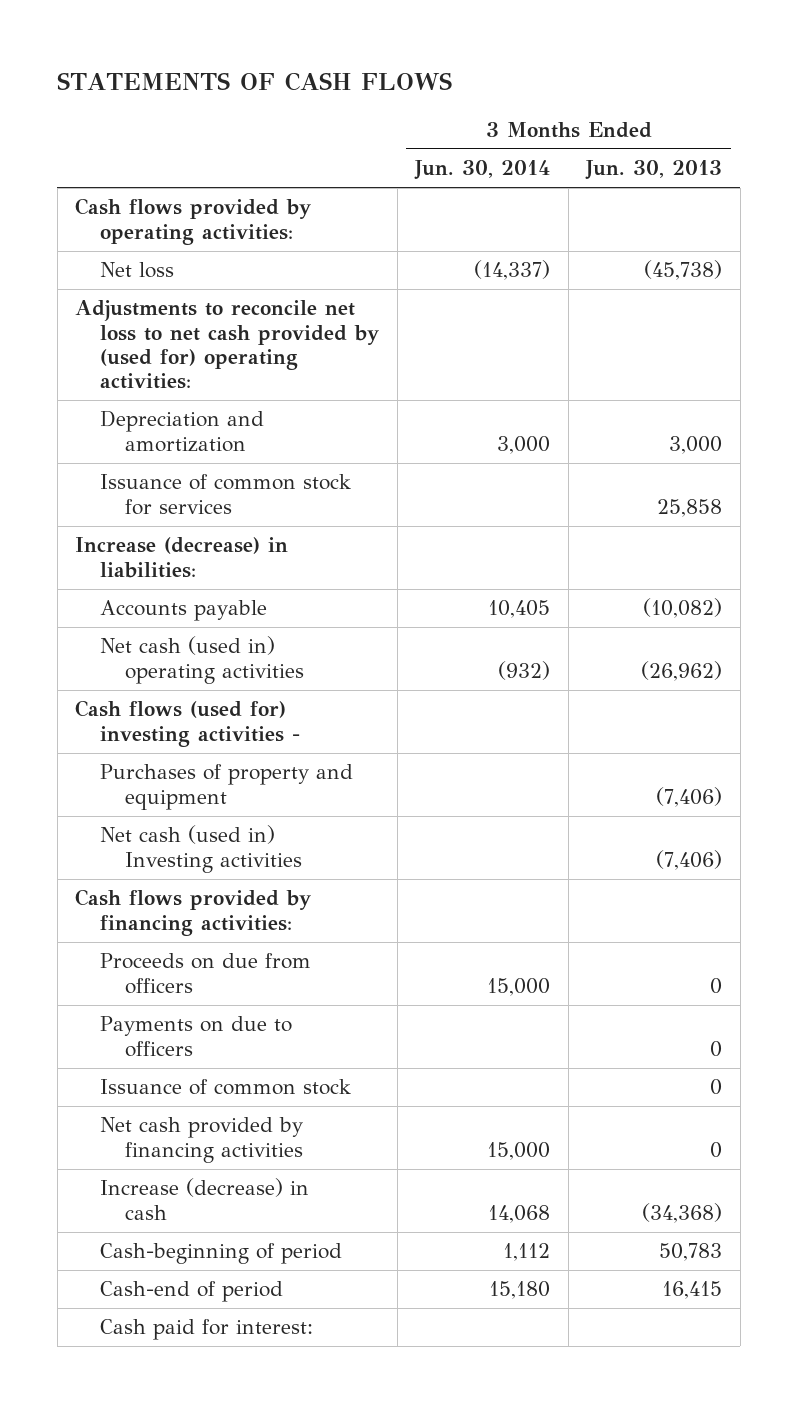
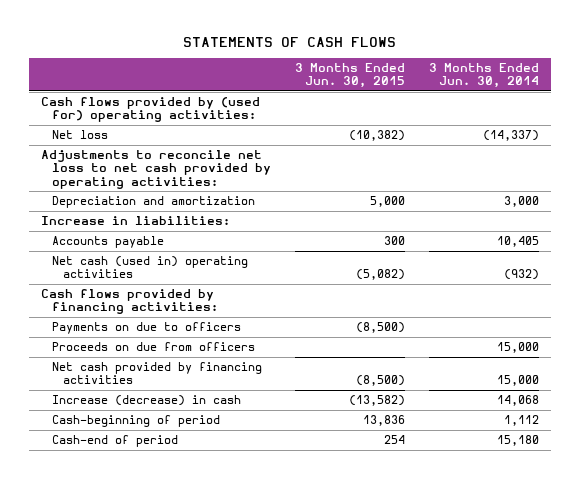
[585,160,723,181] Jun. 30, 2013 -> none
none -> [295,62,406,89] 3 Months Ended Jun. 30, 2015
[75,198,312,245] Cash flows provided by operating activities: -> [40,97,260,123] Cash flows provided by (used for) operating activities:
[75,300,380,390] Adjustments to reconcile net loss to net cash provided by (used for) operating activities: -> [40,150,272,189] Adjustments to reconcile net loss to net cash provided by operating activities:
[100,474,352,515] Issuance of common stock for services -> none
[75,537,289,578] Increase (decrease) in liabilities: -> [40,216,230,226] Increase in liabilities:
[75,700,301,747] Cash flows (used for) investing activities - -> none
[100,764,354,810] Purchases of property and equipment -> none
[100,825,302,873] Net cash (used in) Investing activities -> none
[100,1079,352,1096] Issuance of common stock -> none
[100,953,312,994] Proceeds on due from officers -> [52,342,256,352] Proceeds on due from officers
[100,1319,314,1341] Cash paid for interest: -> none

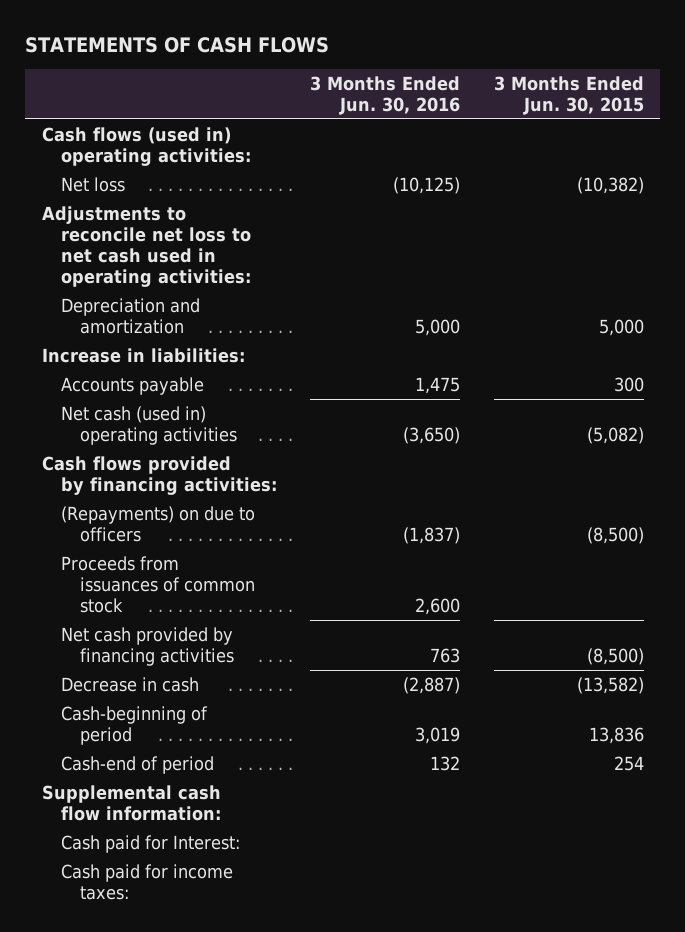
[429,62,540,89] 3 Months Ended Jun. 30, 2014 -> none
none -> [310,75,461,115] 3 Months Ended Jun. 30, 2016
[40,97,260,123] Cash flows provided by (used for) operating activities: -> [41,126,251,166] Cash flows (used in) operating activities:
[40,150,272,189] Adjustments to reconcile net loss to net cash provided by operating activities: -> [41,205,251,288] Adjustments to reconcile net loss to net cash used in operating activities:
[52,342,256,352] Proceeds on due from officers -> none
[52,322,242,335] Payments on due to officers -> [60,505,255,542] (Repayments) on due to officers
none -> [60,555,255,614] Proceeds from issuances of common stock
[52,395,242,407] Increase (decrease) in cash -> [60,676,199,692] Decrease in cash
none -> [41,784,221,821] Supplemental cash flow information:
none -> [60,834,240,853] Cash paid for Interest:
none -> [60,863,233,900] Cash paid for income taxes:

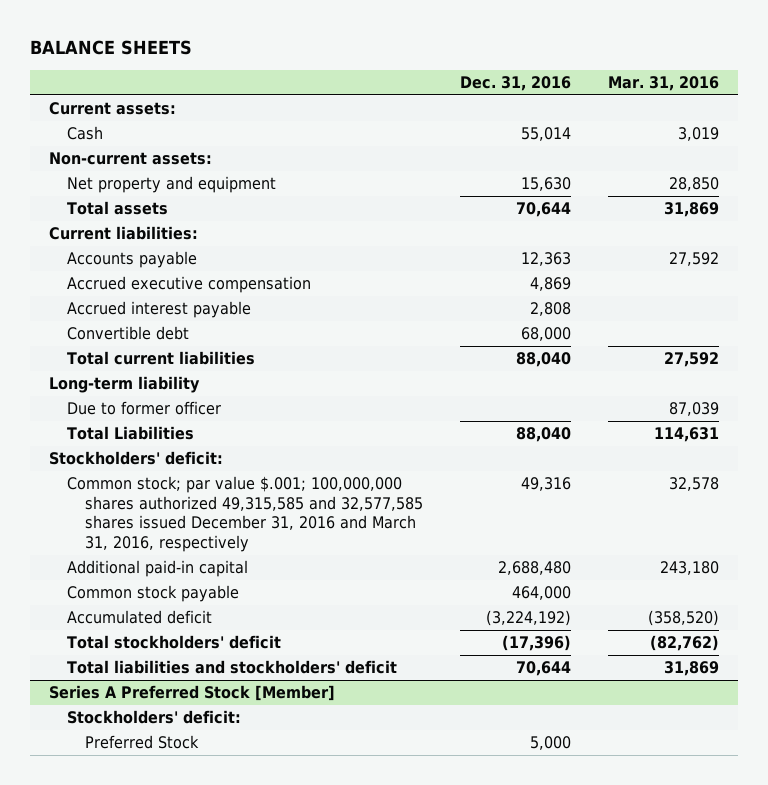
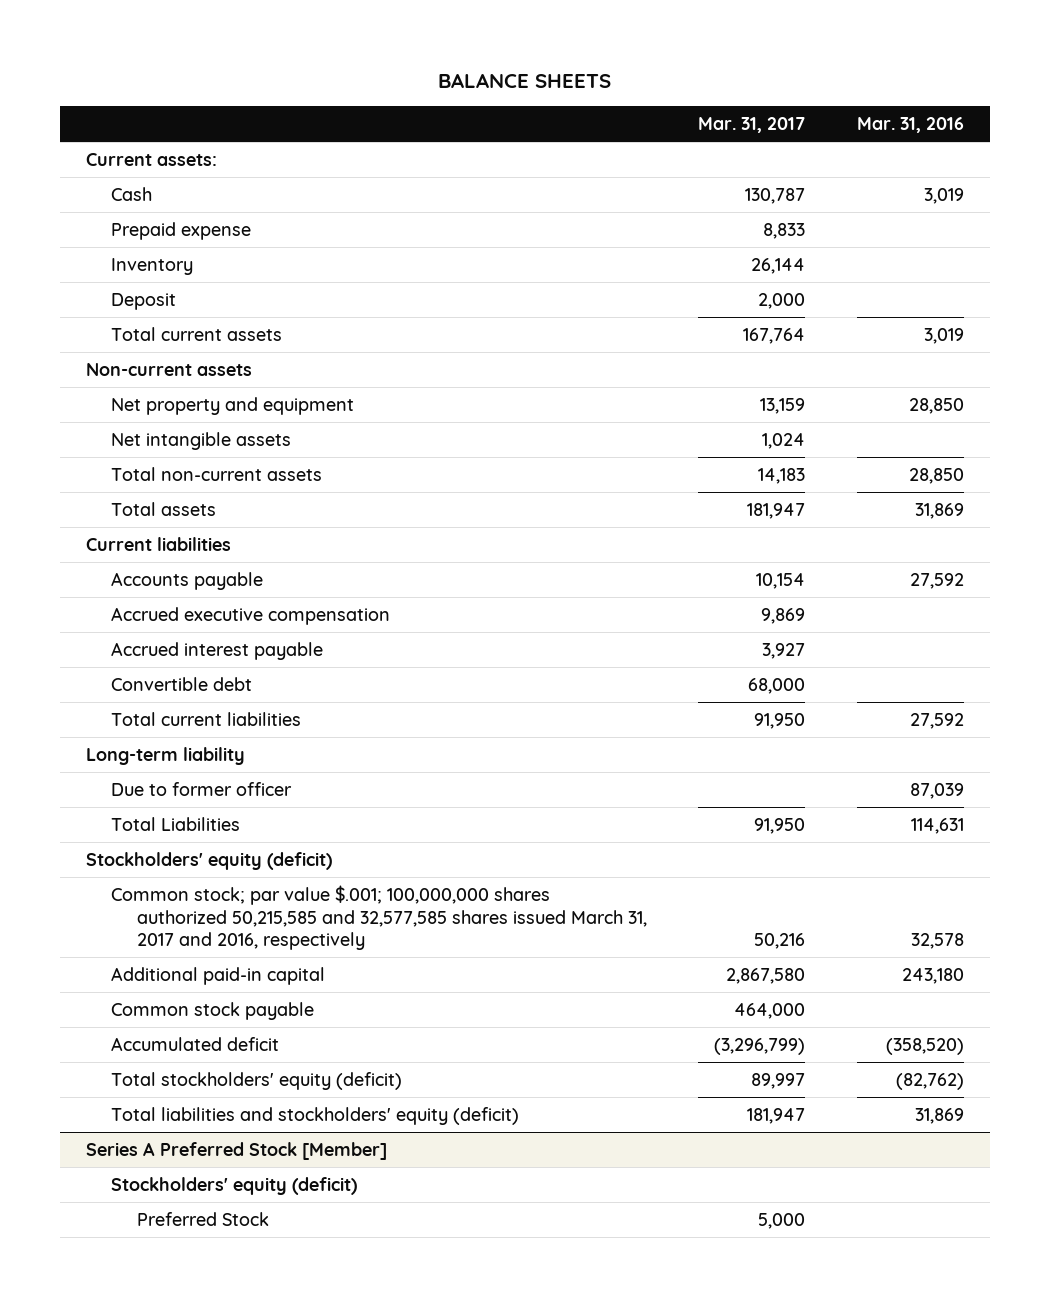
[460,75,572,91] Dec. 31, 2016 -> none
none -> [698,117,806,134] Mar. 31, 2017
none -> [111,221,252,240] Prepaid expense
none -> [111,257,194,275] Inventory
none -> [111,292,177,310] Deposit
none -> [111,326,283,341] Total current assets
[48,152,212,166] Non-current assets: -> [86,362,253,376] Non-current assets
none -> [111,431,292,450] Net intangible assets
none -> [111,466,323,481] Total non-current assets
[48,226,198,241] Current liabilities: -> [86,536,232,551] Current liabilities
[48,451,223,466] Stockholders' deficit: -> [86,851,333,870] Stockholders' equity (deficit)
[67,476,424,552] Common stock; par value $.001; 100,000,000 shares authorized 49,315,585 and 32,577,585 shares issued December 31, 2016 and March 31, 2016, respectively -> [111,884,647,951] Common stock; par value $.001; 100,000,000 shares authorized 50,215,585 and 32,577,585 shares issued March 31, 2017 and 2016, respectively
[67,635,282,650] Total stockholders' deficit -> [111,1071,403,1090] Total stockholders' equity (deficit)
[67,660,398,675] Total liabilities and stockholders' deficit -> [111,1106,520,1125] Total liabilities and stockholders' equity (deficit)
[67,710,242,725] Stockholders' deficit: -> [111,1176,358,1195] Stockholders' equity (deficit)

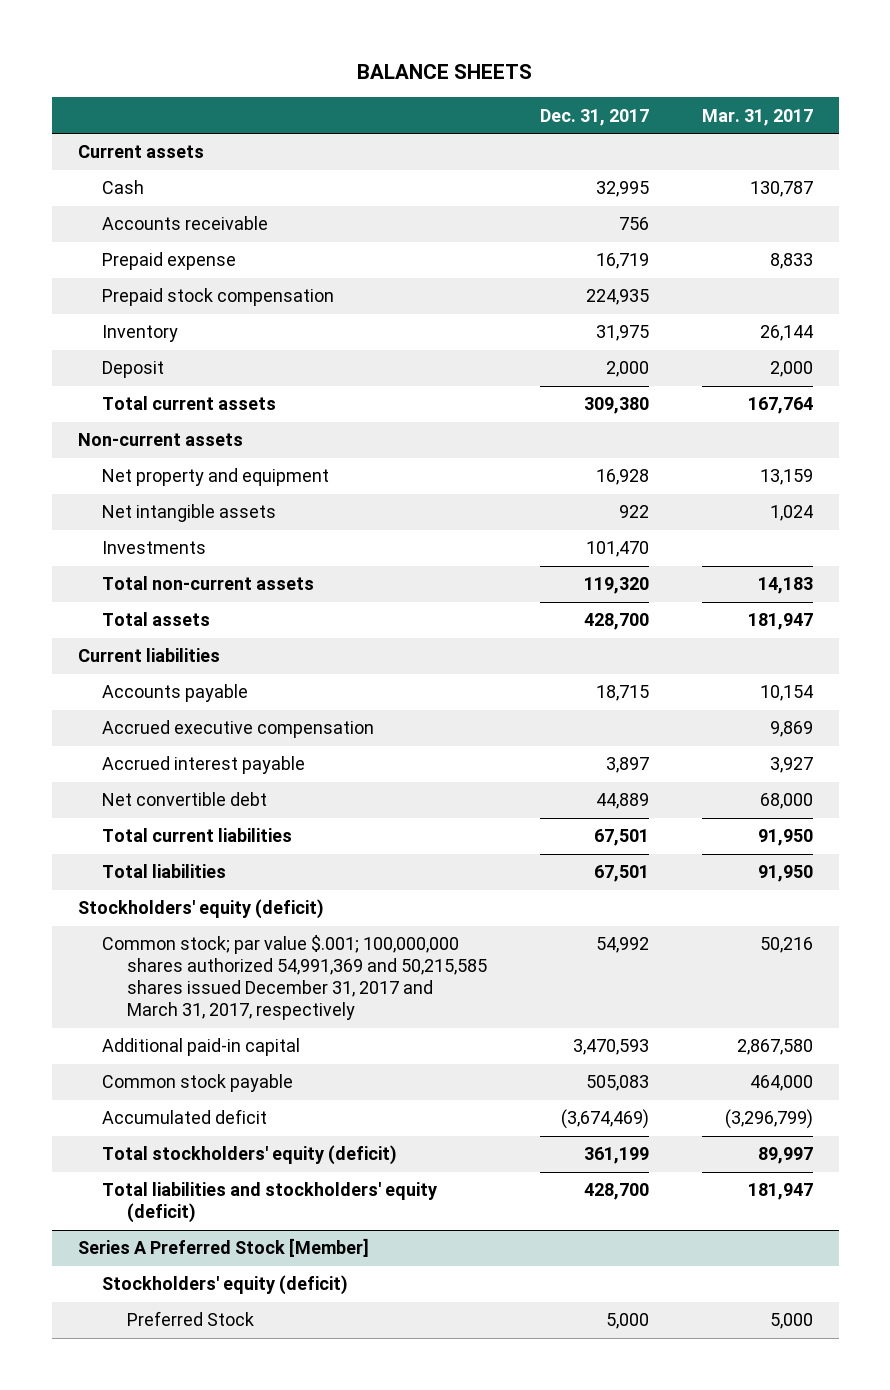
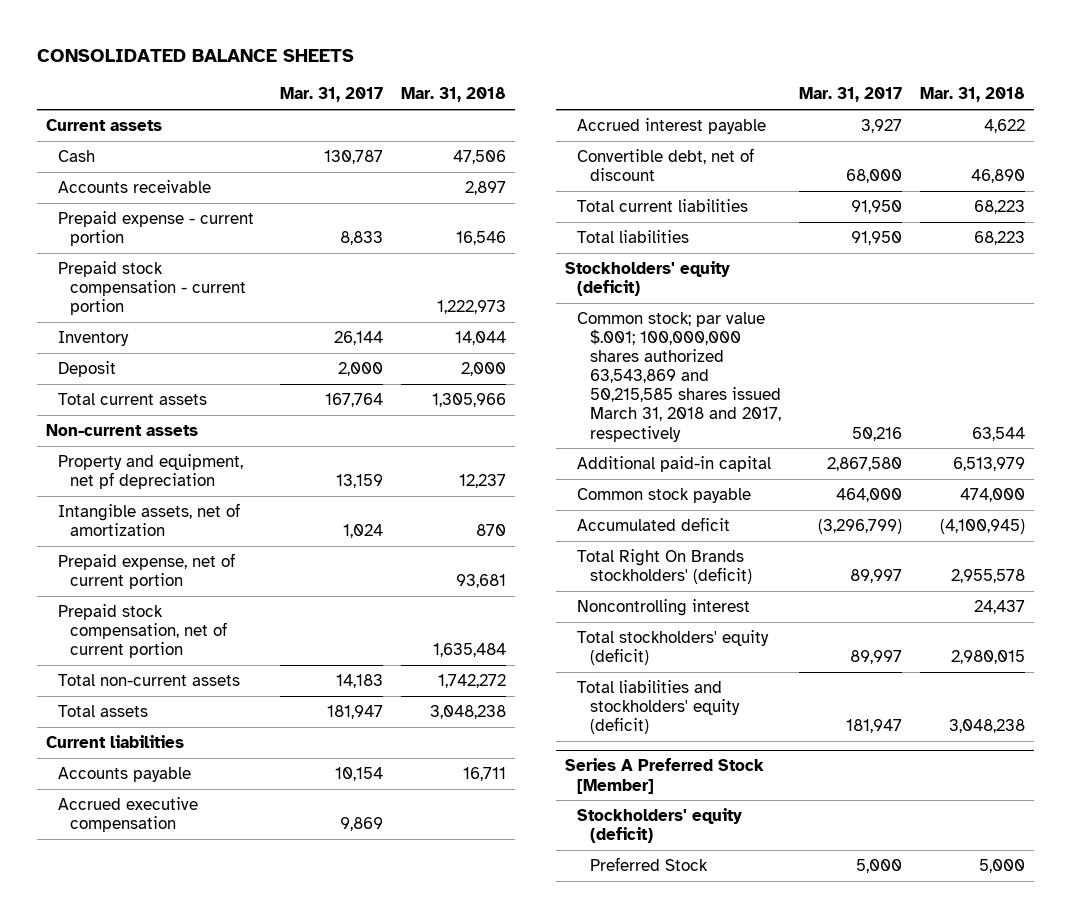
[357,64,533,80] BALANCE SHEETS -> [36,49,354,63] CONSOLIDATED BALANCE SHEETS
[539,108,649,126] Dec. 31, 2017 -> none
none -> [401,87,507,103] Mar. 31, 2018
[102,252,237,271] Prepaid expense -> [58,210,255,247] Prepaid expense - current portion
[102,288,335,307] Prepaid stock compensation -> [58,260,247,316] Prepaid stock compensation - current portion
[102,541,207,555] Investments -> none
[102,468,330,487] Net property and equipment -> [58,453,244,490] Property and equipment, net pf depreciation
[102,504,277,523] Net intangible assets -> [58,502,241,537] Intangible assets, net of amortization
none -> [58,552,236,590] Prepaid expense, net of current portion
none -> [58,603,228,659] Prepaid stock compensation, net of current portion
[102,792,268,807] Net convertible debt -> [577,147,755,182] Convertible debt, net of discount
[102,935,488,1021] Common stock; par value $.001; 100,000,000 shares authorized 54,991,369 and 50,215,585 shares issued December 31, 2017 and March 31, 2017, respectively -> [577,311,781,442] Common stock; par value $.001; 100,000,000 shares authorized 63,543,869 and 50,215,585 shares issued March 31, 2018 and 2017, respectively
none -> [577,548,752,585] Total Right On Brands stockholders' (deficit)
none -> [577,598,751,616] Noncontrolling interest

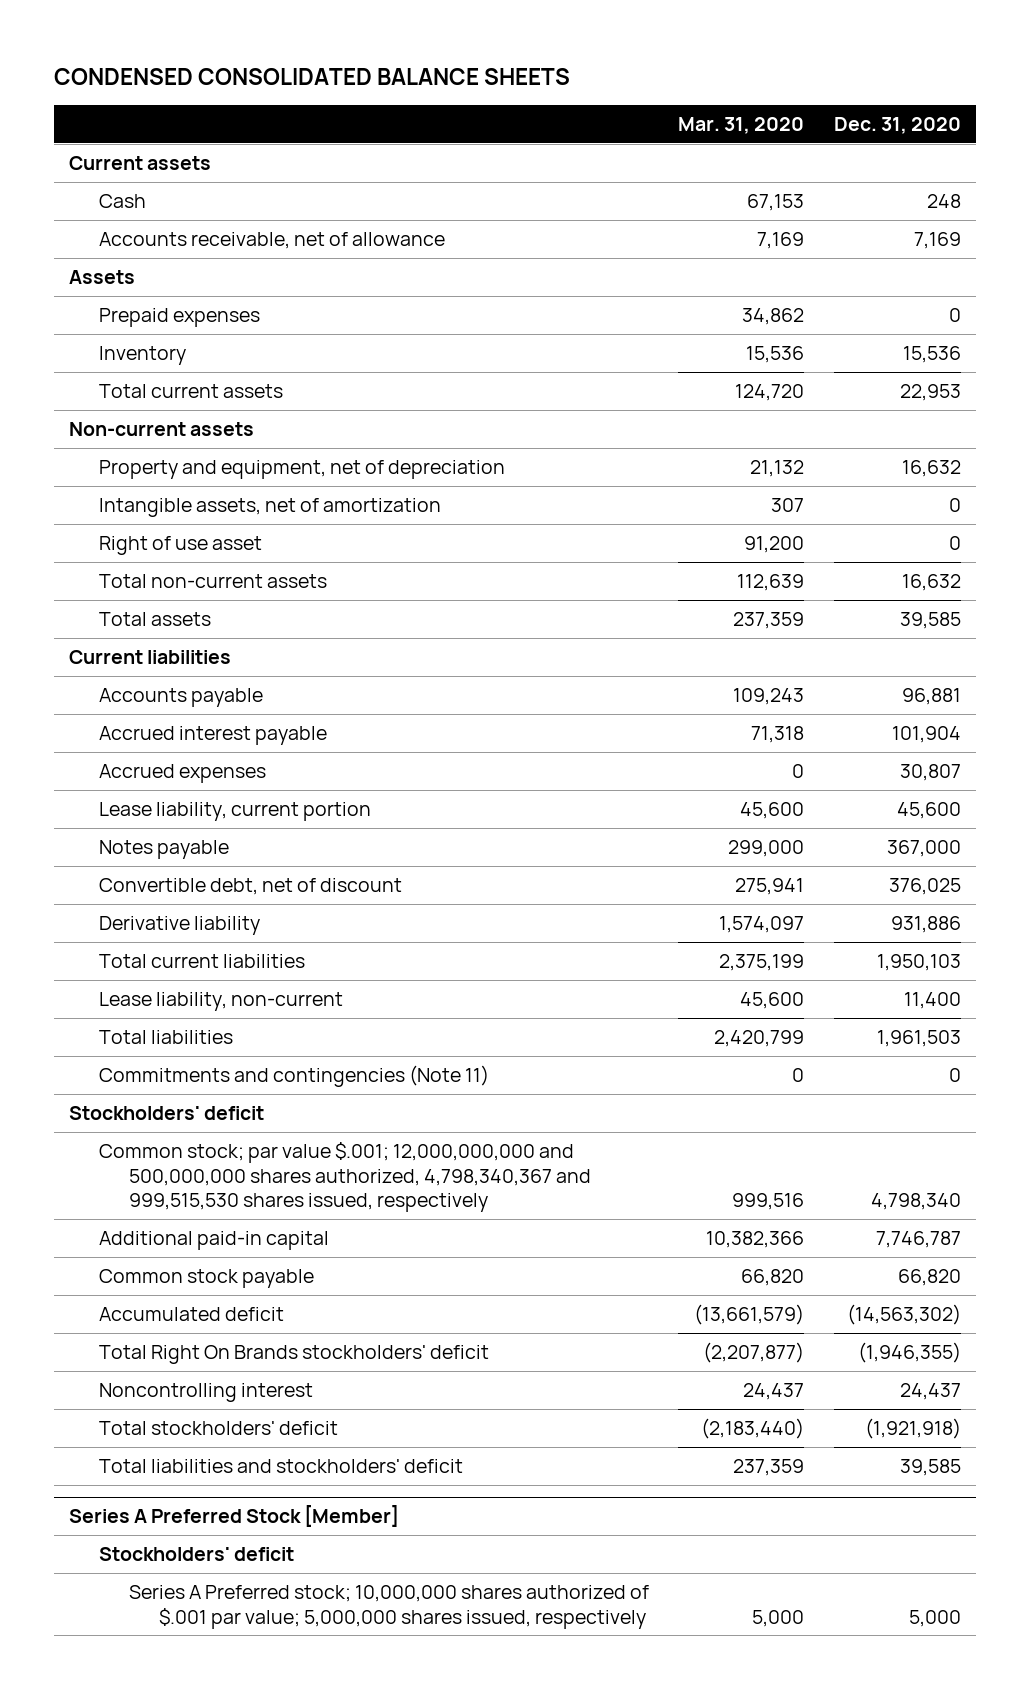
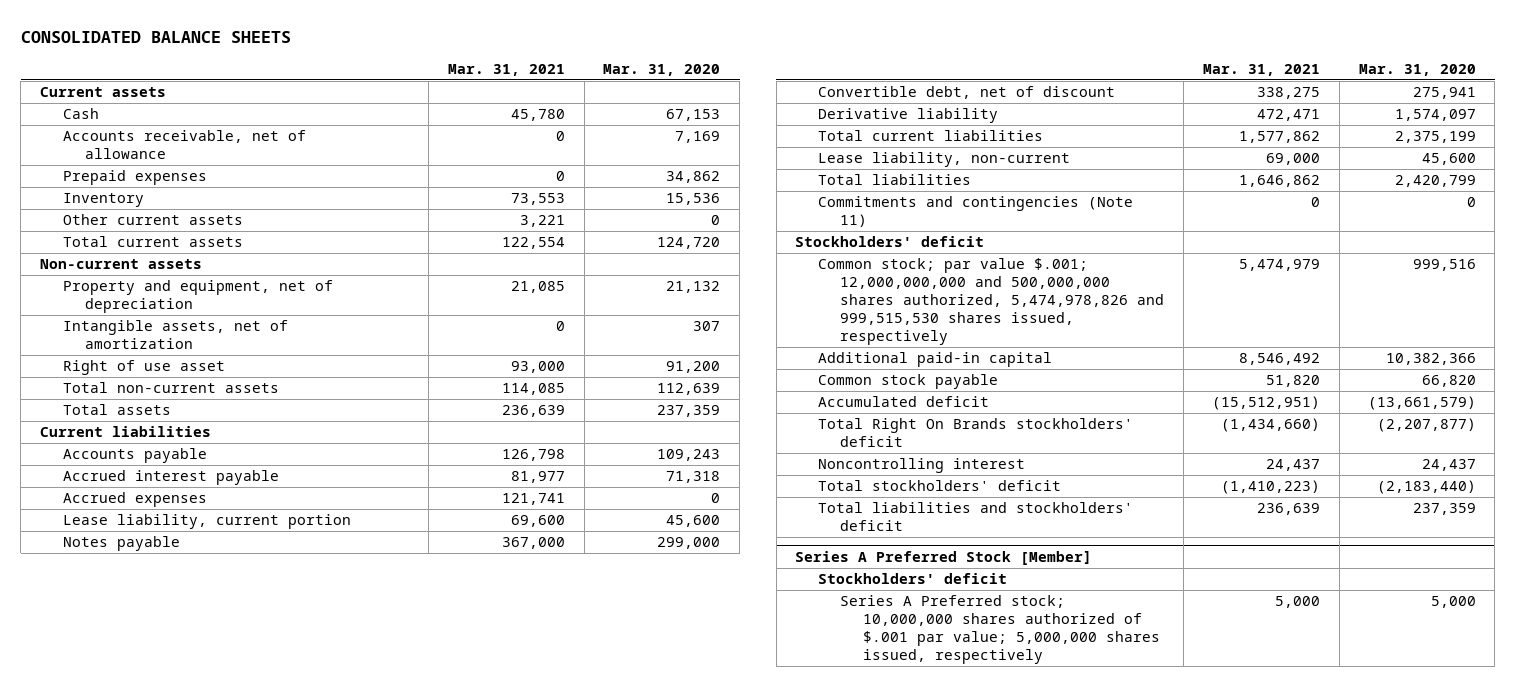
[54,68,571,86] CONDENSED CONSOLIDATED BALANCE SHEETS -> [20,31,291,44] CONSOLIDATED BALANCE SHEETS
[833,117,961,135] Dec. 31, 2020 -> none
none -> [447,64,565,77] Mar. 31, 2021
[69,270,136,285] Assets -> none
none -> [62,214,243,226] Other current assets
[99,1142,592,1213] Common stock; par value $.001; 12,000,000,000 and 500,000,000 shares authorized, 4,798,340,367 and 999,515,530 shares issued, respectively -> [817,258,1165,346] Common stock; par value $.001; 12,000,000,000 and 500,000,000 shares authorized, 5,474,978,826 and 999,515,530 shares issued, respectively

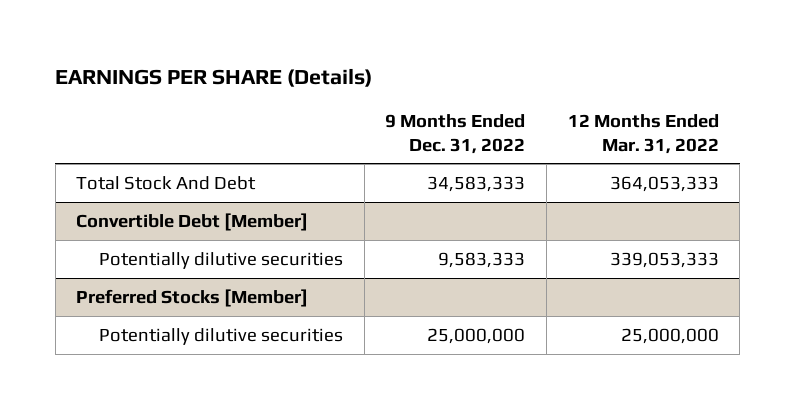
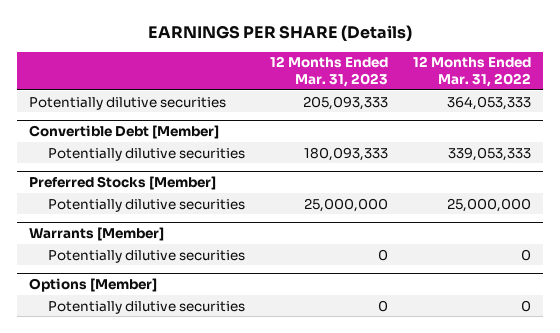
[385,114,526,154] 9 Months Ended Dec. 31, 2022 -> none
none -> [269,56,388,88] 12 Months Ended Mar. 31, 2023
[76,175,257,190] Total Stock And Debt -> [29,96,227,110] Potentially dilutive securities
none -> [29,227,165,242] Warrants [Member]
none -> [47,249,245,263] Potentially dilutive securities
none -> [29,278,158,293] Options [Member]
none -> [47,300,245,314] Potentially dilutive securities

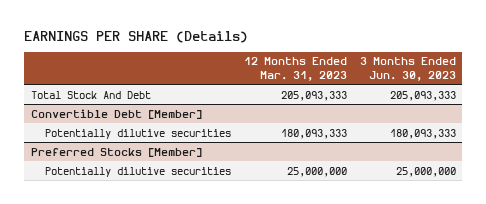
[412,56,531,88] 12 Months Ended Mar. 31, 2022 -> none
none -> [359,57,456,81] 3 Months Ended Jun. 30, 2023
[29,96,227,110] Potentially dilutive securities -> [30,90,151,99] Total Stock And Debt
[29,227,165,242] Warrants [Member] -> none
[47,249,245,263] Potentially dilutive securities -> none
[29,278,158,293] Options [Member] -> none
[47,300,245,314] Potentially dilutive securities -> none

